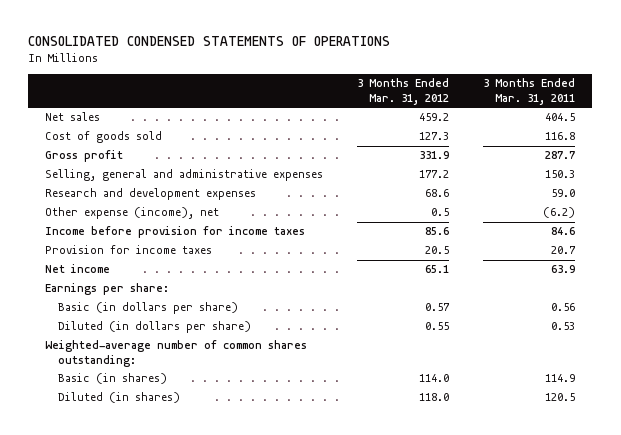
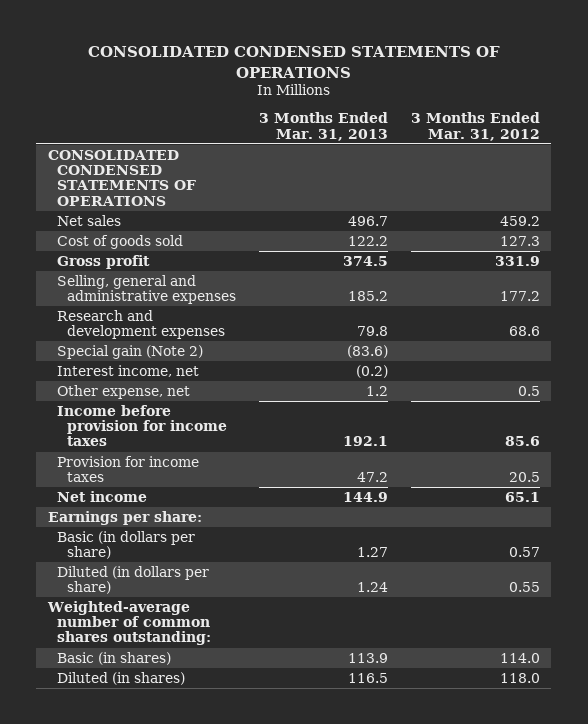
[483,77,576,105] 3 Months Ended Mar. 31, 2011 -> none
none -> [259,112,389,141] 3 Months Ended Mar. 31, 2013
none -> [47,149,197,206] CONSOLIDATED CONDENSED STATEMENTS OF OPERATIONS
none -> [57,344,204,359] Special gain (Note 2)
none -> [57,364,200,377] Interest income, net
[45,207,220,220] Other expense (income), net -> [57,384,191,399] Other expense, net

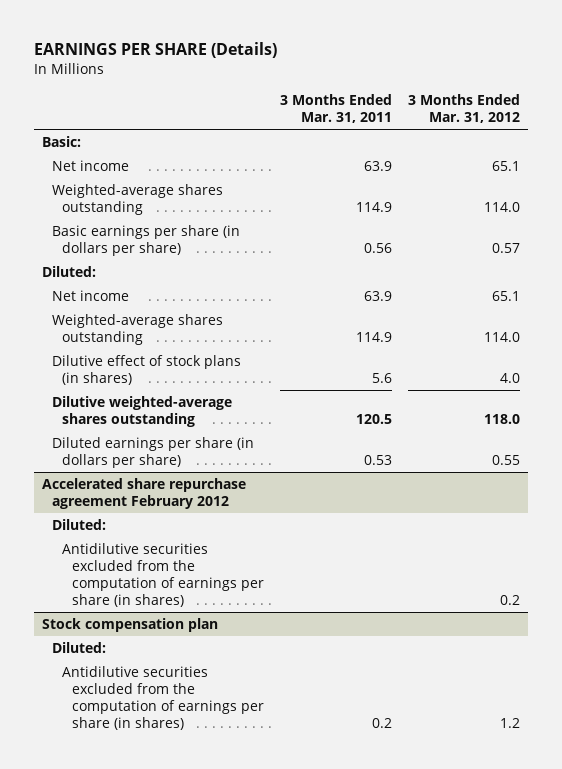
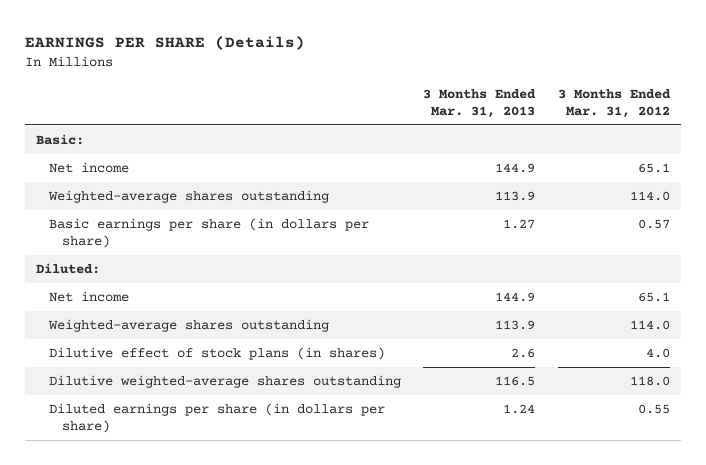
[279,94,392,124] 3 Months Ended Mar. 31, 2011 -> none
none -> [423,88,537,118] 3 Months Ended Mar. 31, 2013
[41,478,246,509] Accelerated share repurchase agreement February 2012 -> none
[51,519,106,531] Diluted: -> none
[61,543,264,607] Antidilutive securities excluded from the computation of earnings per share (in shares) -> none
[41,618,218,633] Stock compensation plan -> none
[51,642,106,654] Diluted: -> none
[61,666,264,730] Antidilutive securities excluded from the computation of earnings per share (in shares) -> none

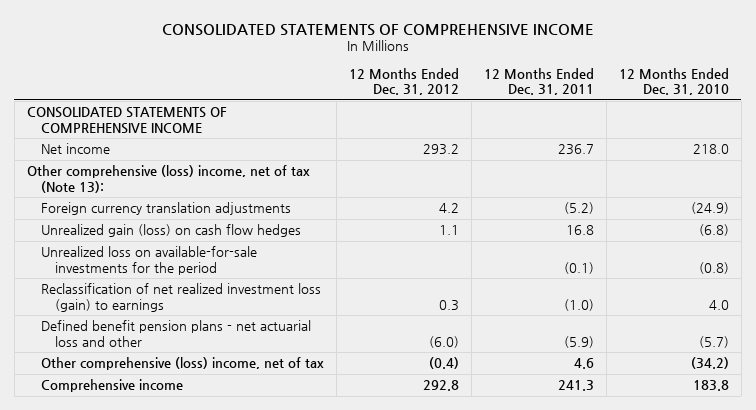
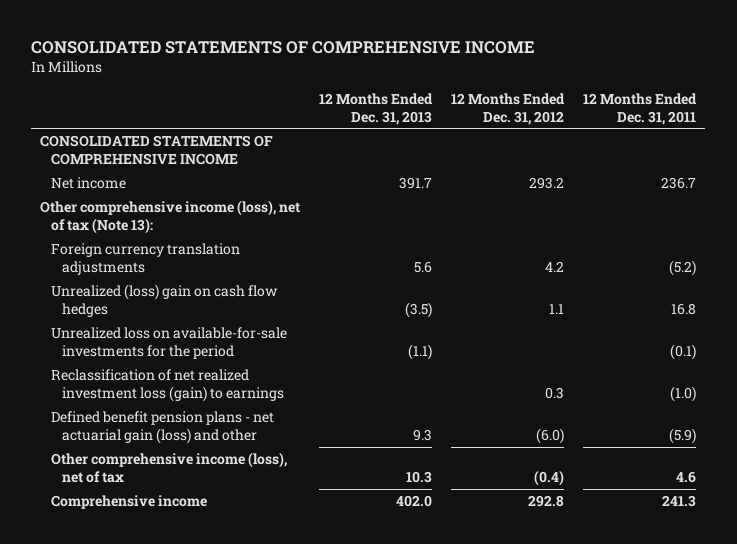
[618,68,729,96] 12 Months Ended Dec. 31, 2010 -> none
none -> [319,92,434,125] 12 Months Ended Dec. 31, 2013
[26,165,310,193] Other comprehensive (loss) income, net of tax (Note 13): -> [40,199,301,235] Other comprehensive income (loss), net of tax (Note 13):
[40,224,301,238] Unrealized gain (loss) on cash flow hedges -> [51,283,279,318] Unrealized (loss) gain on cash flow hedges
[40,320,311,347] Defined benefit pension plans - net actuarial loss and other -> [51,410,275,445] Defined benefit pension plans - net actuarial gain (loss) and other
[40,357,324,371] Other comprehensive (loss) income, net of tax -> [51,451,288,484] Other comprehensive income (loss), net of tax

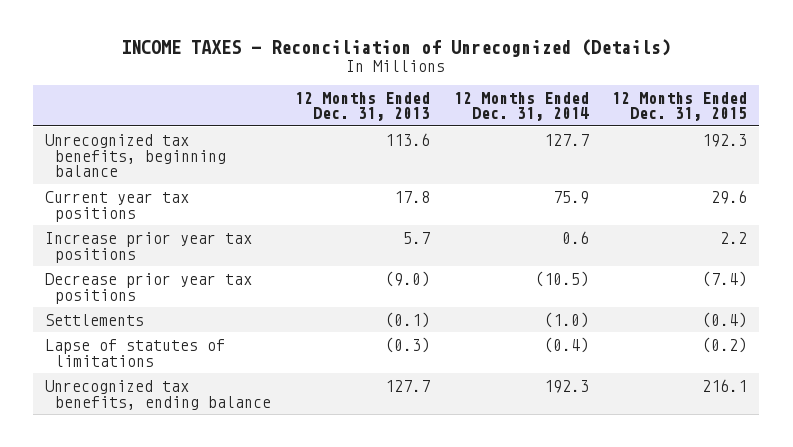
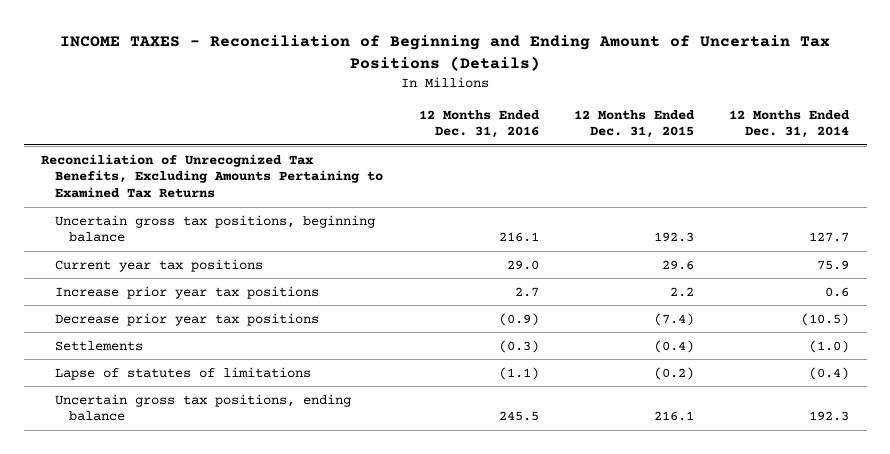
[121,38,672,57] INCOME TAXES - Reconciliation of Unrecognized (Details) -> [60,34,831,71] INCOME TAXES - Reconciliation of Beginning and Ending Amount of Uncertain Tax Positions (Details)
[294,91,430,122] 12 Months Ended Dec. 31, 2013 -> none
none -> [418,109,540,139] 12 Months Ended Dec. 31, 2016
none -> [41,153,384,198] Reconciliation of Unrecognized Tax Benefits, Excluding Amounts Pertaining to Examined Tax Returns
[45,133,227,178] Unrecognized tax benefits, beginning balance -> [55,214,376,243] Uncertain gross tax positions, beginning balance
[45,379,272,410] Unrecognized tax benefits, ending balance -> [55,393,352,422] Uncertain gross tax positions, ending balance

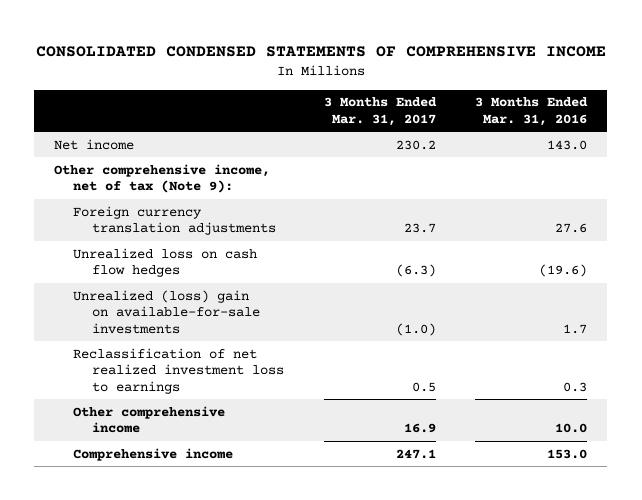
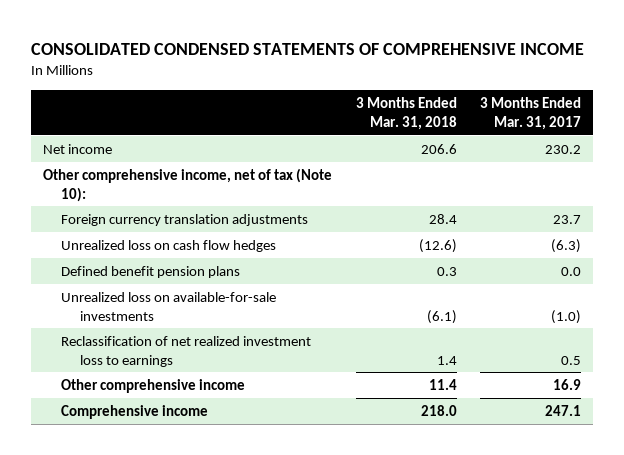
[475,97,589,126] 3 Months Ended Mar. 31, 2016 -> none
none -> [355,96,457,130] 3 Months Ended Mar. 31, 2018
[54,163,271,194] Other comprehensive income, net of tax (Note 9): -> [43,167,333,202] Other comprehensive income, net of tax (Note 10):
none -> [61,265,241,278] Defined benefit pension plans
[72,289,260,334] Unrealized (loss) gain on available-for-sale investments -> [61,291,277,321] Unrealized loss on available-for-sale investments

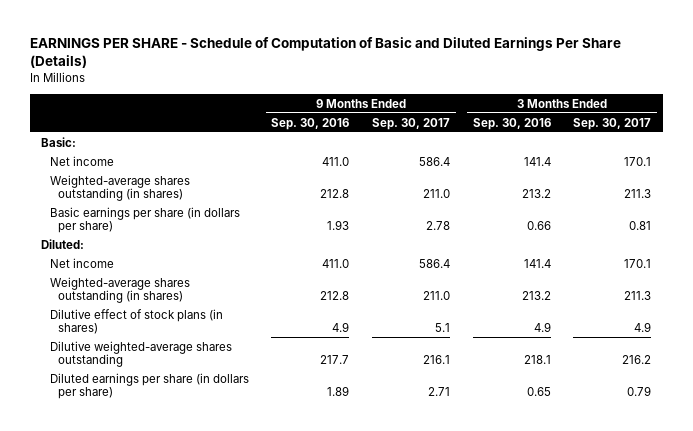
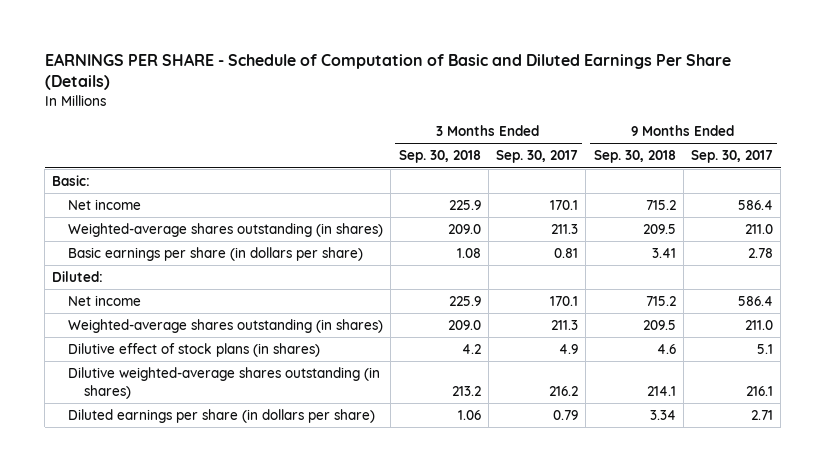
[271,117,350,130] Sep. 30, 2016 -> none
[472,117,551,130] Sep. 30, 2016 -> none
none -> [398,150,481,164] Sep. 30, 2018
none -> [593,150,676,164] Sep. 30, 2018
[49,340,232,368] Dilutive weighted-average shares outstanding -> [68,366,381,399] Dilutive weighted-average shares outstanding (in shares)

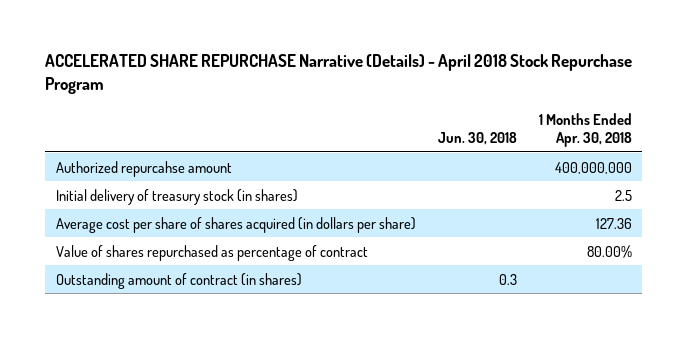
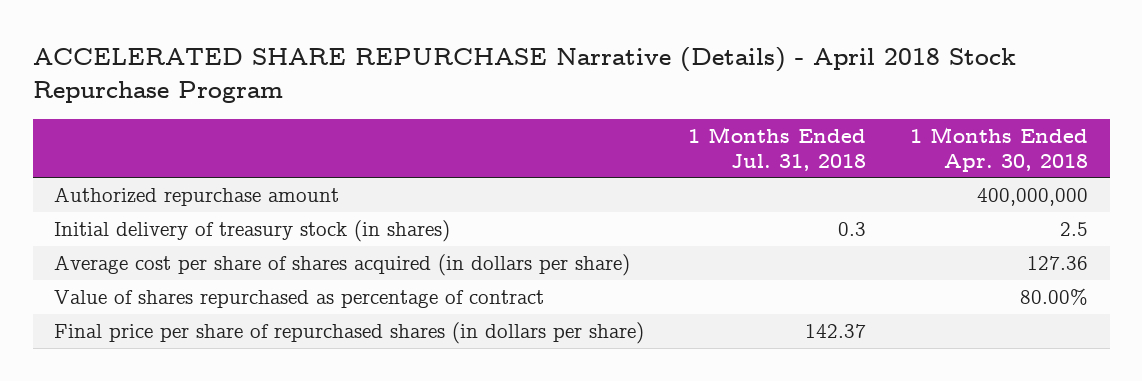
[437,131,517,145] Jun. 30, 2018 -> none
none -> [688,126,867,171] 1 Months Ended Jul. 31, 2018
[55,160,232,177] Authorized repurcahse amount -> [54,187,340,207] Authorized repurchase amount
[55,272,302,289] Outstanding amount of contract (in shares) -> none
none -> [54,322,645,345] Final price per share of repurchased shares (in dollars per share)

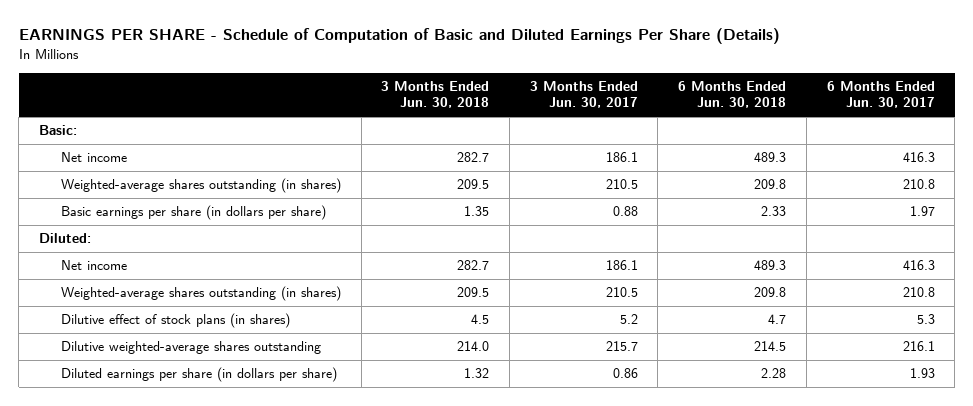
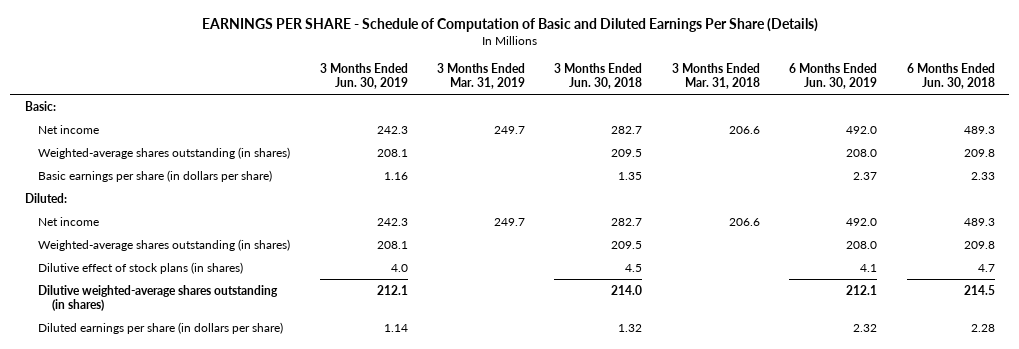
[529,81,638,109] 3 Months Ended Jun. 30, 2017 -> none
[826,81,935,109] 6 Months Ended Jun. 30, 2017 -> none
none -> [319,62,408,90] 3 Months Ended Jun. 30, 2019
none -> [436,62,525,90] 3 Months Ended Mar. 31, 2019
none -> [671,62,760,90] 3 Months Ended Mar. 31, 2018
none -> [789,62,878,90] 6 Months Ended Jun. 30, 2019
[61,341,322,355] Dilutive weighted-average shares outstanding -> [38,284,279,312] Dilutive weighted-average shares outstanding (in shares)

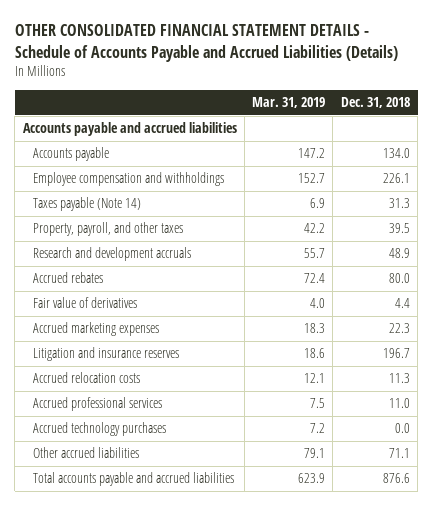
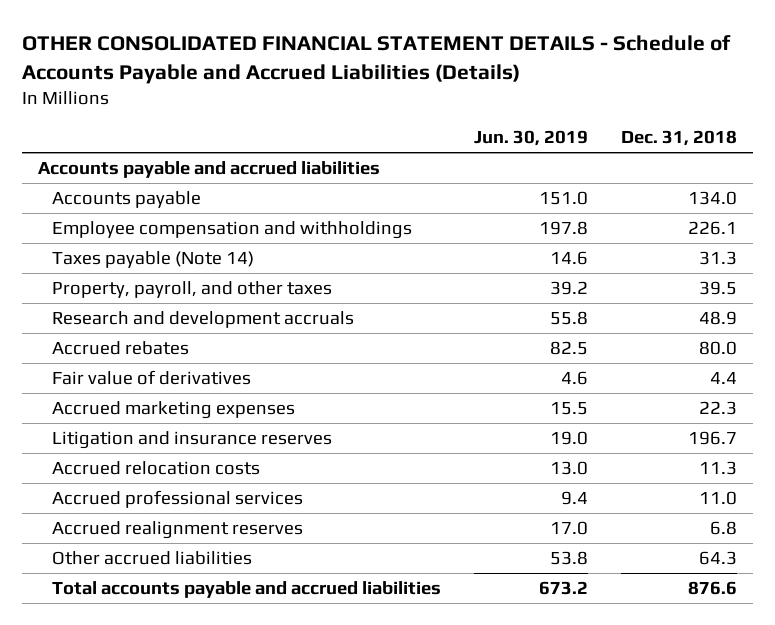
[252,97,326,109] Mar. 31, 2019 -> none
none -> [474,130,589,147] Jun. 30, 2019
[33,422,167,437] Accrued technology purchases -> none
none -> [52,520,304,539] Accrued realignment reserves
[388,448,410,459] 71.1 -> [698,550,737,565] 64.3

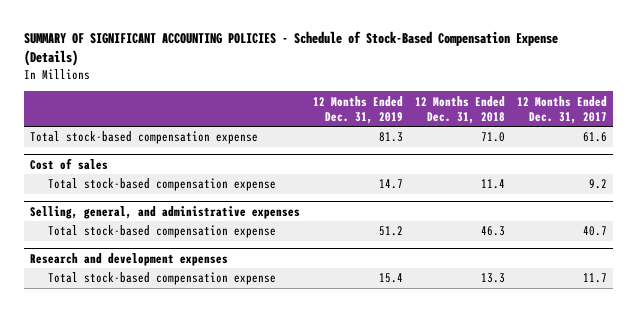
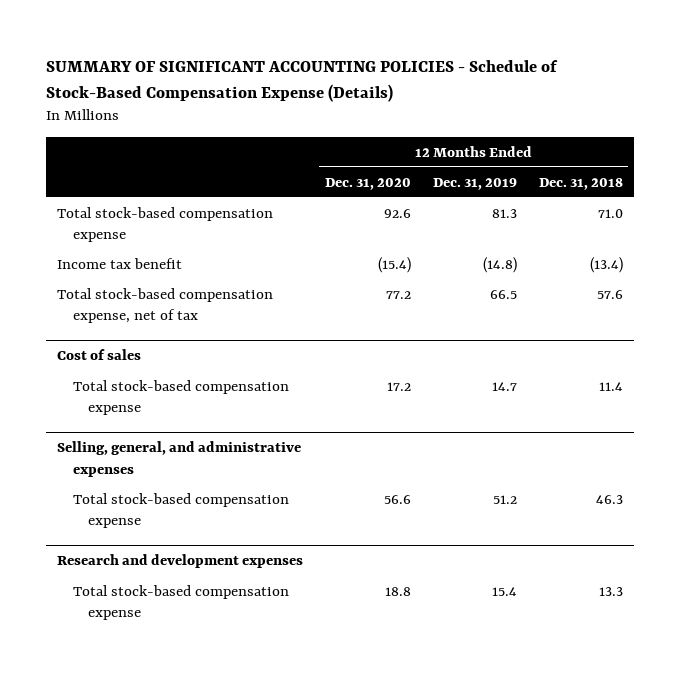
[517,95,608,124] 12 Months Ended Dec. 31, 2017 -> none
none -> [324,177,411,190] Dec. 31, 2020
none -> [57,257,183,269] Income tax benefit
none -> [57,287,274,323] Total stock-based compensation expense, net of tax

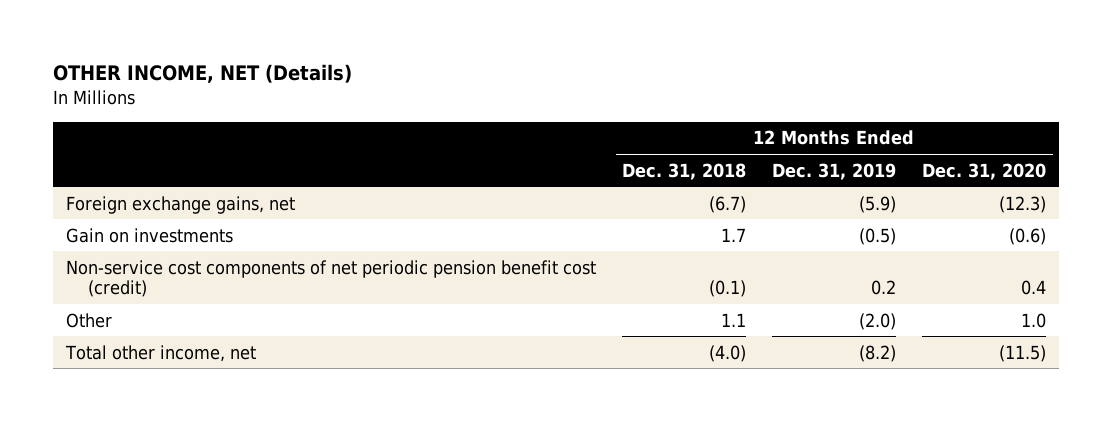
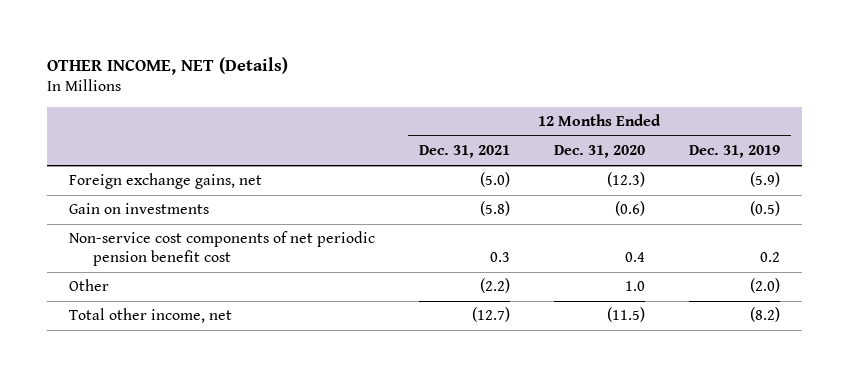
[622,162,747,180] Dec. 31, 2018 -> none
none -> [418,145,510,159] Dec. 31, 2021
[66,259,597,297] Non-service cost components of net periodic pension benefit cost (credit) -> [68,231,375,267] Non-service cost components of net periodic pension benefit cost

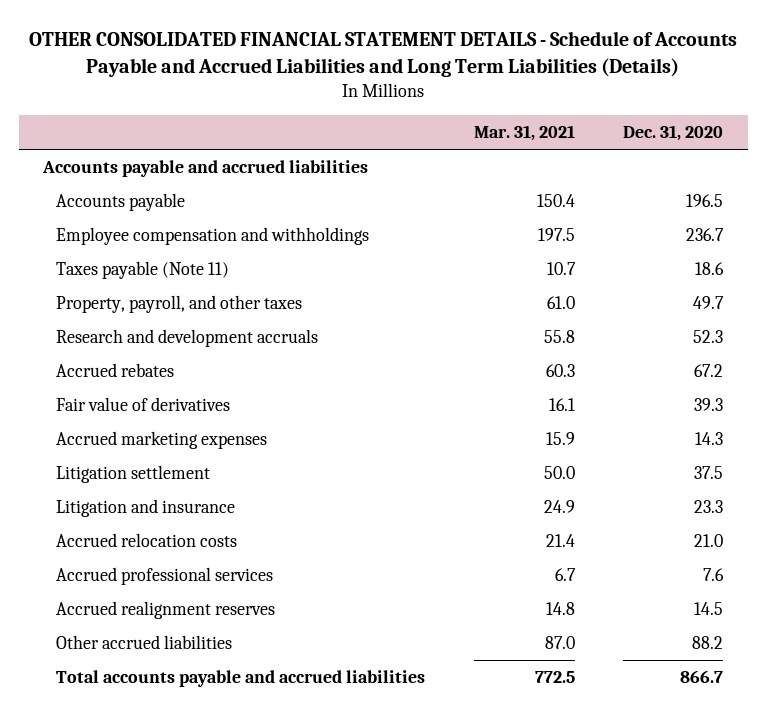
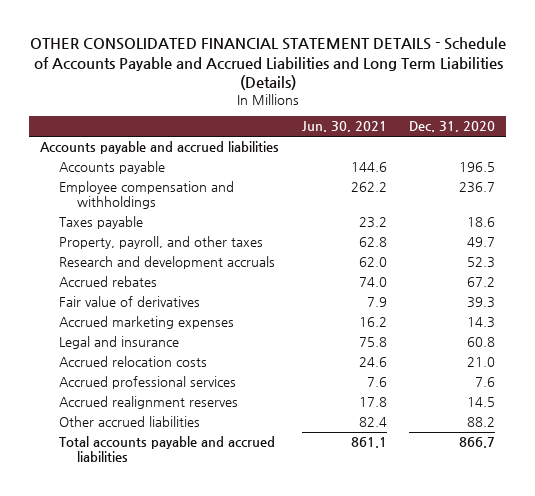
[473,124,575,141] Mar. 31, 2021 -> none
none -> [301,121,387,133] Jun. 30, 2021
[56,261,230,280] Taxes payable (Note 11) -> [58,216,143,230] Taxes payable
[56,465,211,484] Litigation settlement -> none
[56,499,236,518] Litigation and insurance -> [58,336,179,350] Legal and insurance
[694,500,724,514] 23.3 -> [467,337,496,348] 60.8

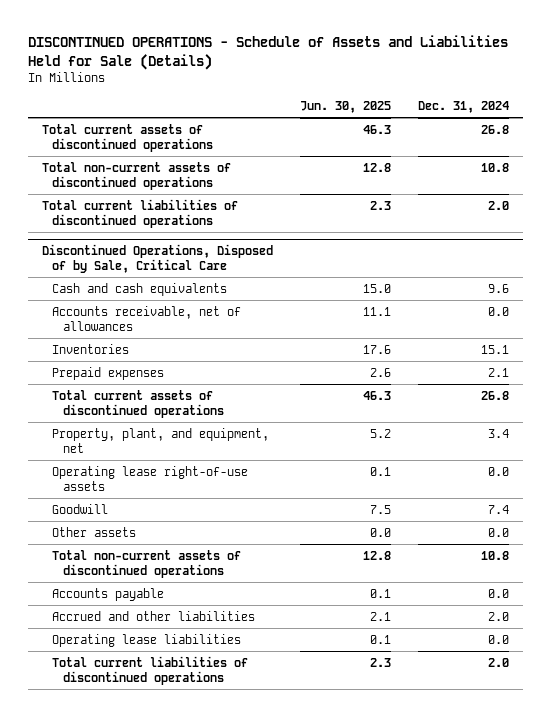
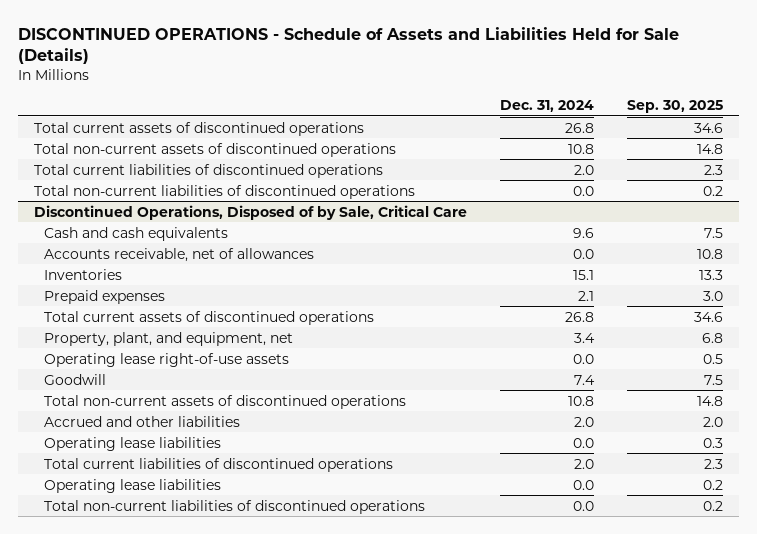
[299,101,391,114] Jun. 30, 2025 -> none
none -> [627,99,724,113] Sep. 30, 2025
none -> [34,184,416,199] Total non-current liabilities of discontinued operations
[52,526,137,537] Other assets -> none
[52,587,165,601] Accounts payable -> none
none -> [44,478,222,493] Operating lease liabilities
none -> [44,499,426,514] Total non-current liabilities of discontinued operations

